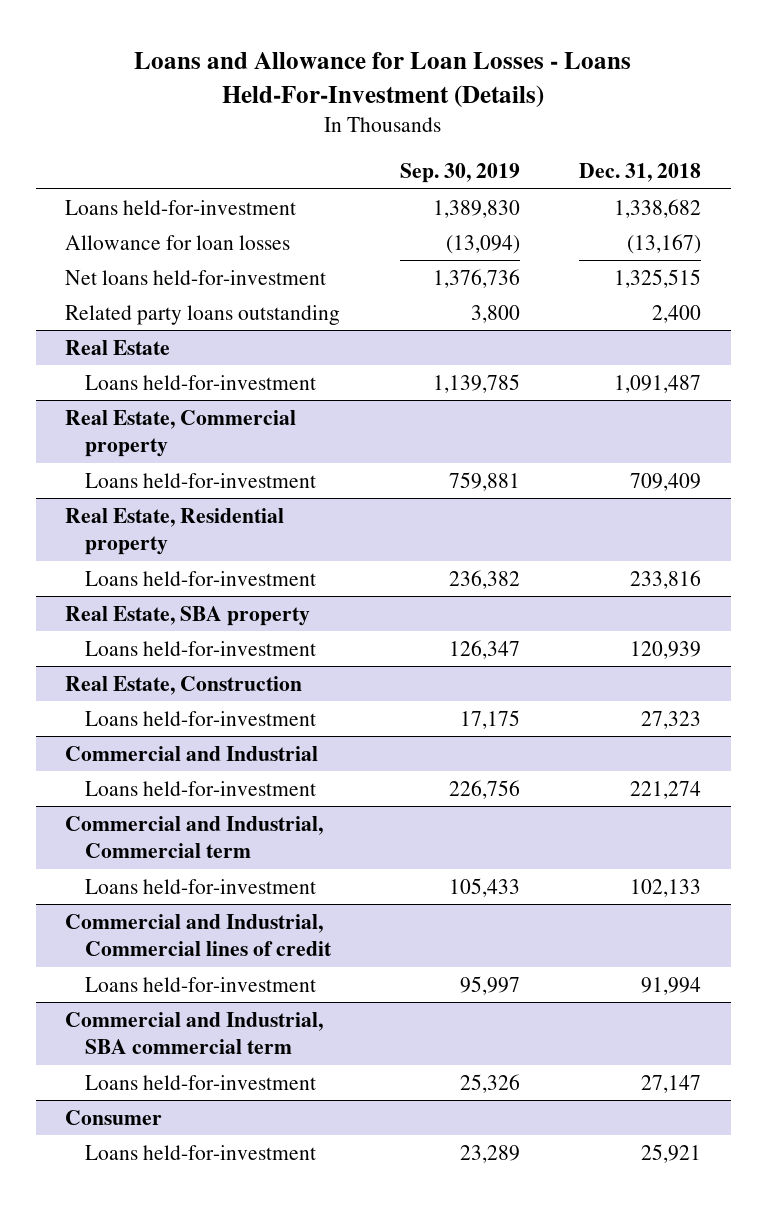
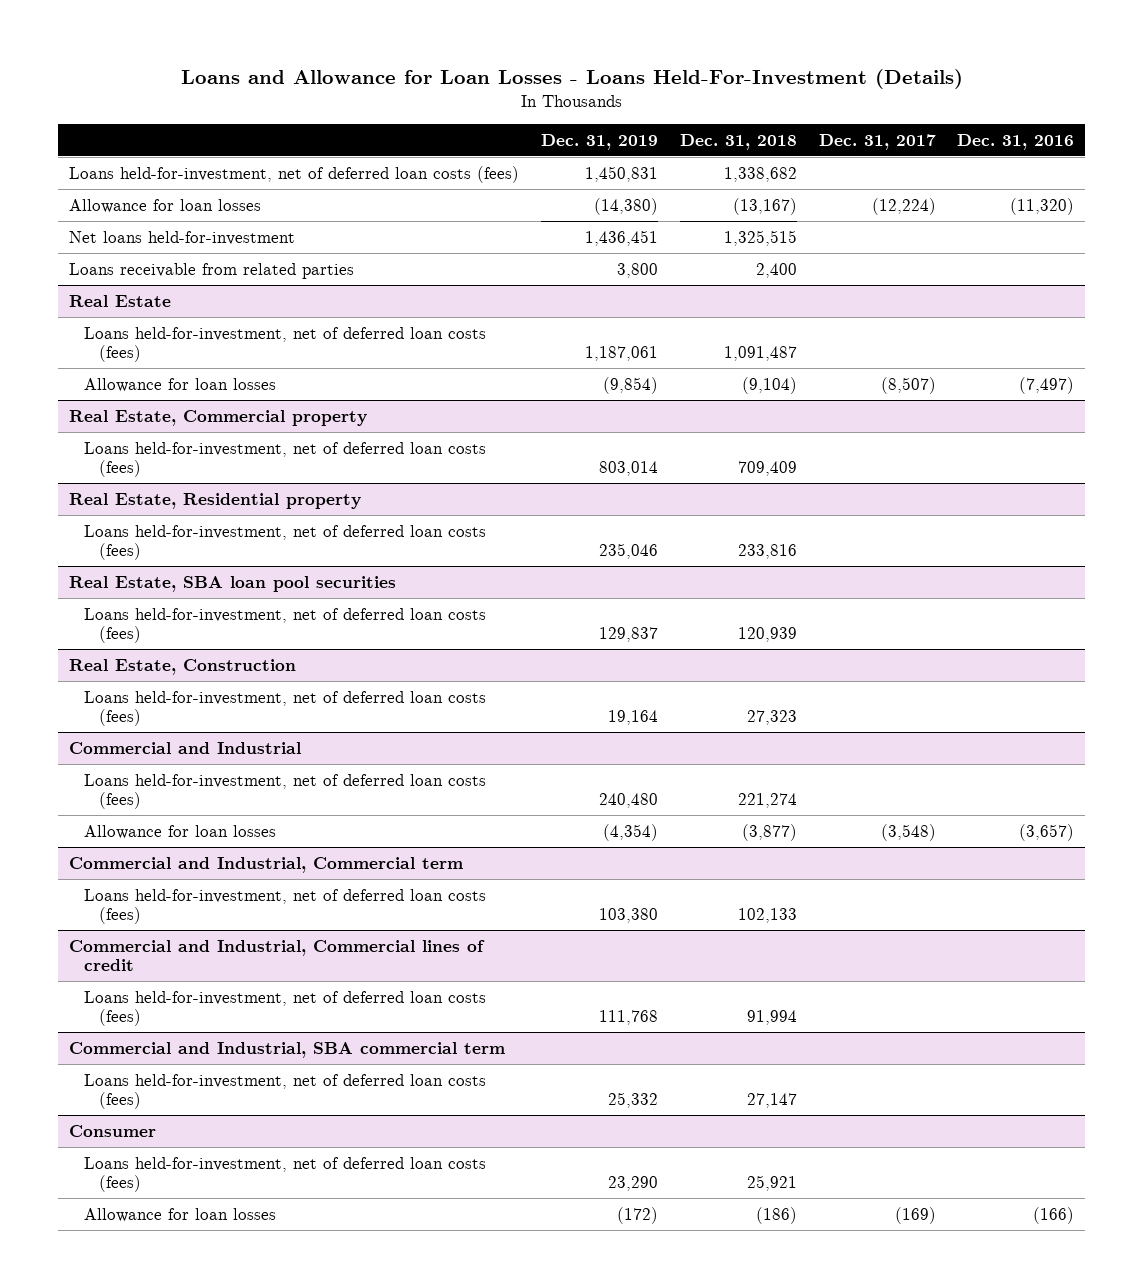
[399,163,520,184] Sep. 30, 2019 -> none
none -> [540,133,658,150] Dec. 31, 2019
none -> [818,133,936,150] Dec. 31, 2017
none -> [957,133,1075,150] Dec. 31, 2016
[65,199,297,215] Loans held-for-investment -> [69,165,520,183] Loans held-for-investment, net of deferred loan costs (fees)
[65,304,341,325] Related party loans outstanding -> [69,262,355,279] Loans receivable from related parties
[84,374,316,390] Loans held-for-investment -> [83,326,486,363] Loans held-for-investment, net of deferred loan costs (fees)
none -> [83,377,276,392] Allowance for loan losses
[84,472,316,488] Loans held-for-investment -> [83,441,486,478] Loans held-for-investment, net of deferred loan costs (fees)
[65,605,311,626] Real Estate, SBA property -> none
[84,570,316,586] Loans held-for-investment -> [83,524,486,561] Loans held-for-investment, net of deferred loan costs (fees)
none -> [69,575,397,592] Real Estate, SBA loan pool securities
[84,640,316,656] Loans held-for-investment -> [83,607,486,644] Loans held-for-investment, net of deferred loan costs (fees)
[84,710,316,726] Loans held-for-investment -> [83,690,486,727] Loans held-for-investment, net of deferred loan costs (fees)
[84,780,316,796] Loans held-for-investment -> [83,773,486,810] Loans held-for-investment, net of deferred loan costs (fees)
none -> [83,824,276,839] Allowance for loan losses
[84,878,316,894] Loans held-for-investment -> [83,888,486,925] Loans held-for-investment, net of deferred loan costs (fees)
[84,976,316,992] Loans held-for-investment -> [83,990,486,1027] Loans held-for-investment, net of deferred loan costs (fees)
[84,1074,316,1090] Loans held-for-investment -> [83,1073,486,1110] Loans held-for-investment, net of deferred loan costs (fees)
[84,1144,316,1160] Loans held-for-investment -> [83,1156,486,1193] Loans held-for-investment, net of deferred loan costs (fees)
none -> [83,1207,276,1222] Allowance for loan losses

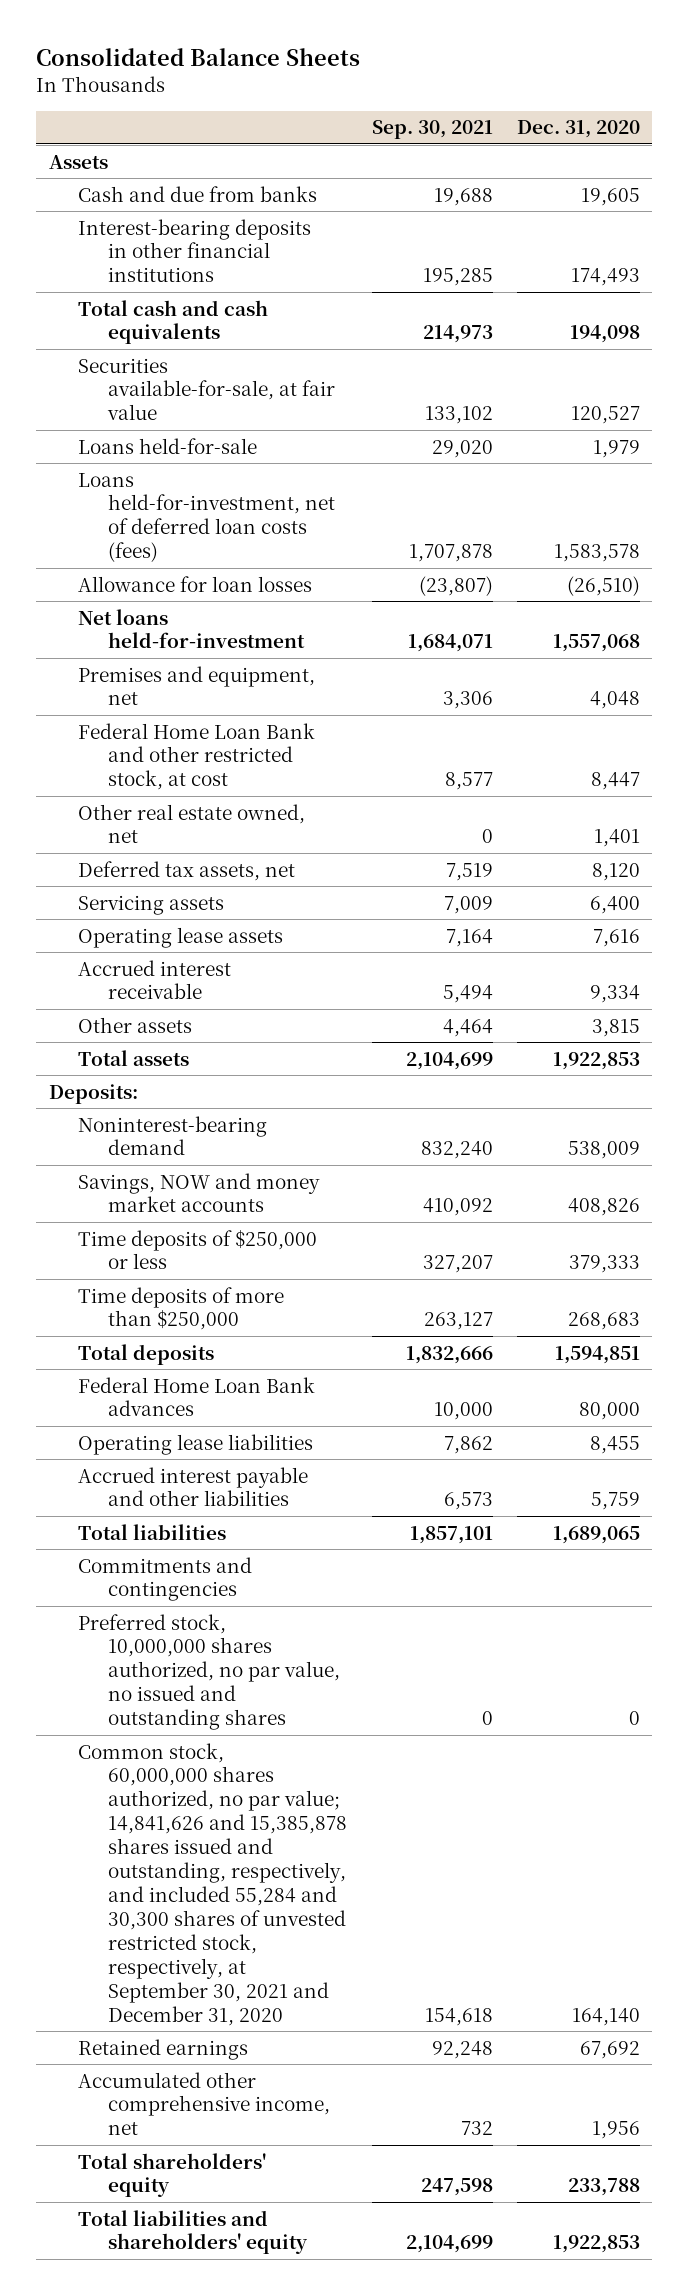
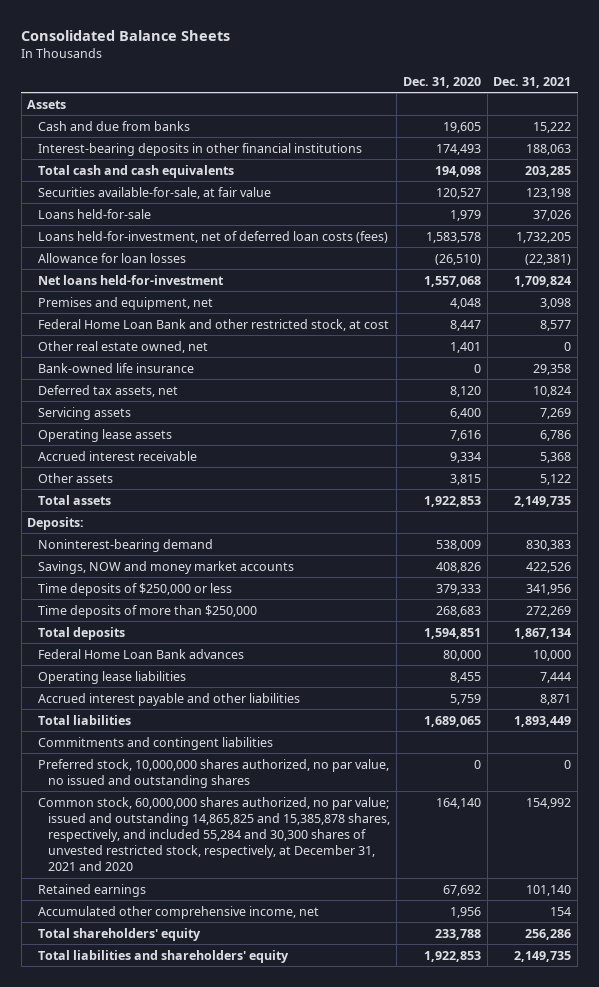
[371,120,493,140] Sep. 30, 2021 -> none
none -> [493,76,572,88] Dec. 31, 2021
none -> [37,362,194,373] Bank-owned life insurance
[78,1556,253,1602] Commitments and contingencies -> [37,736,273,750] Commitments and contingent liabilities
[78,1742,348,2026] Common stock, 60,000,000 shares authorized, no par value; 14,841,626 and 15,385,878 shares issued and outstanding, respectively, and included 55,284 and 30,300 shares of unvested restricted stock, respectively, at September 30, 2021 and December 31, 2020 -> [37,796,390,872] Common stock, 60,000,000 shares authorized, no par value; issued and outstanding 14,865,825 and 15,385,878 shares, respectively, and included 55,284 and 30,300 shares of unvested restricted stock, respectively, at December 31, 2021 and 2020

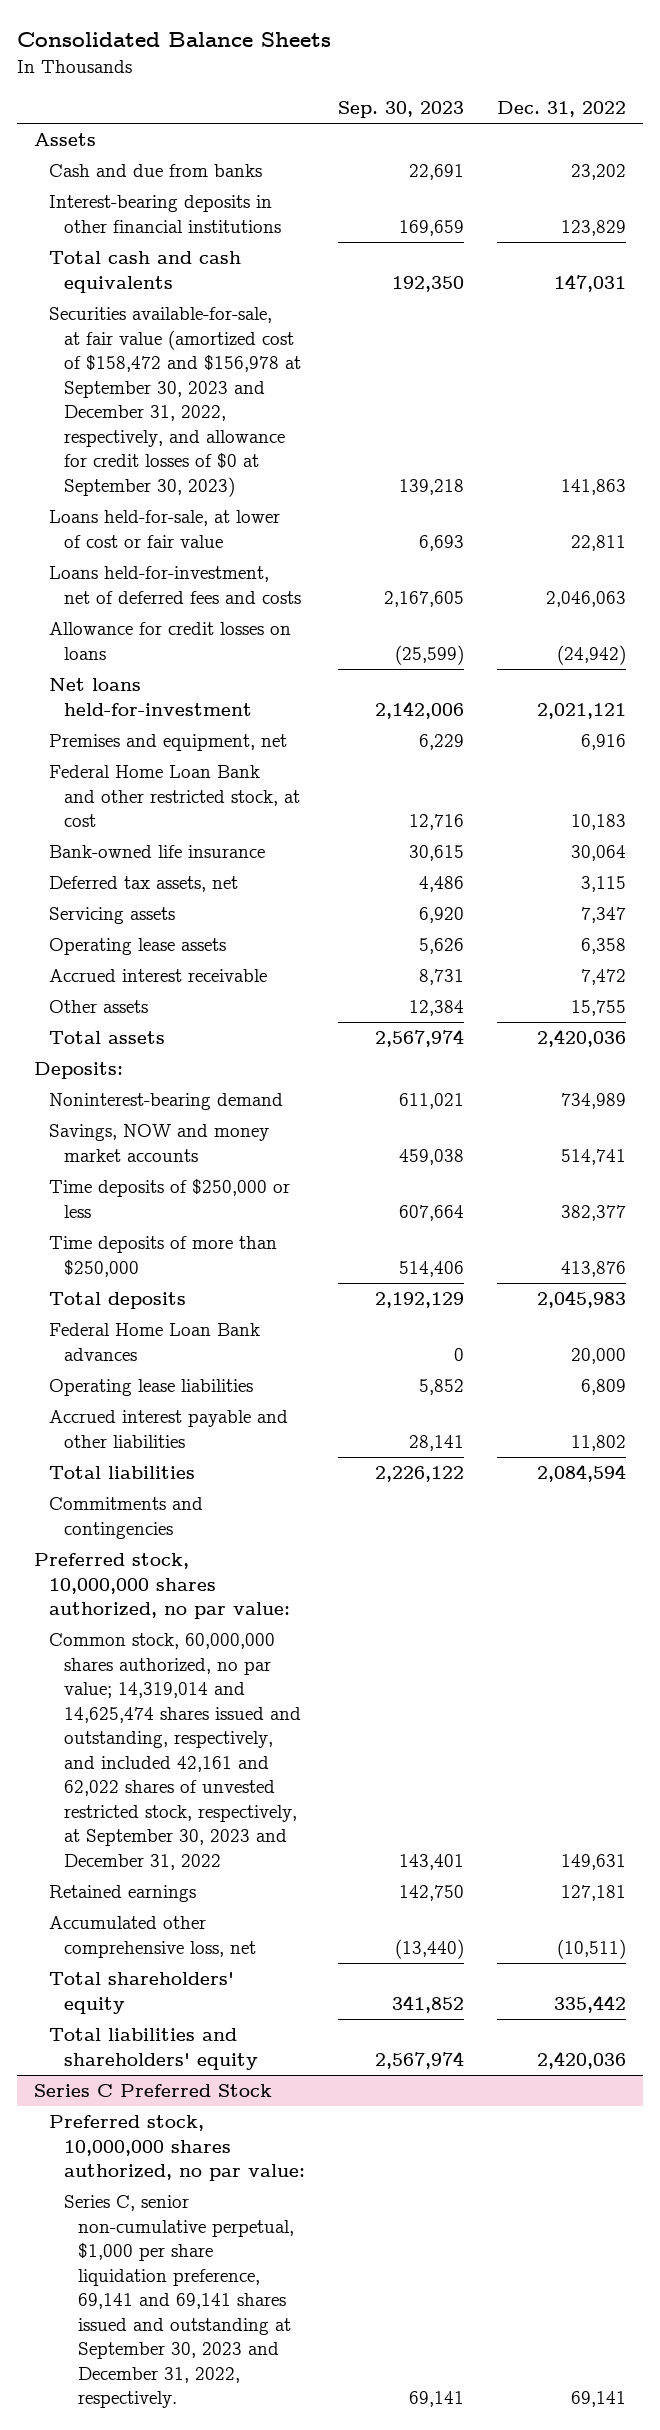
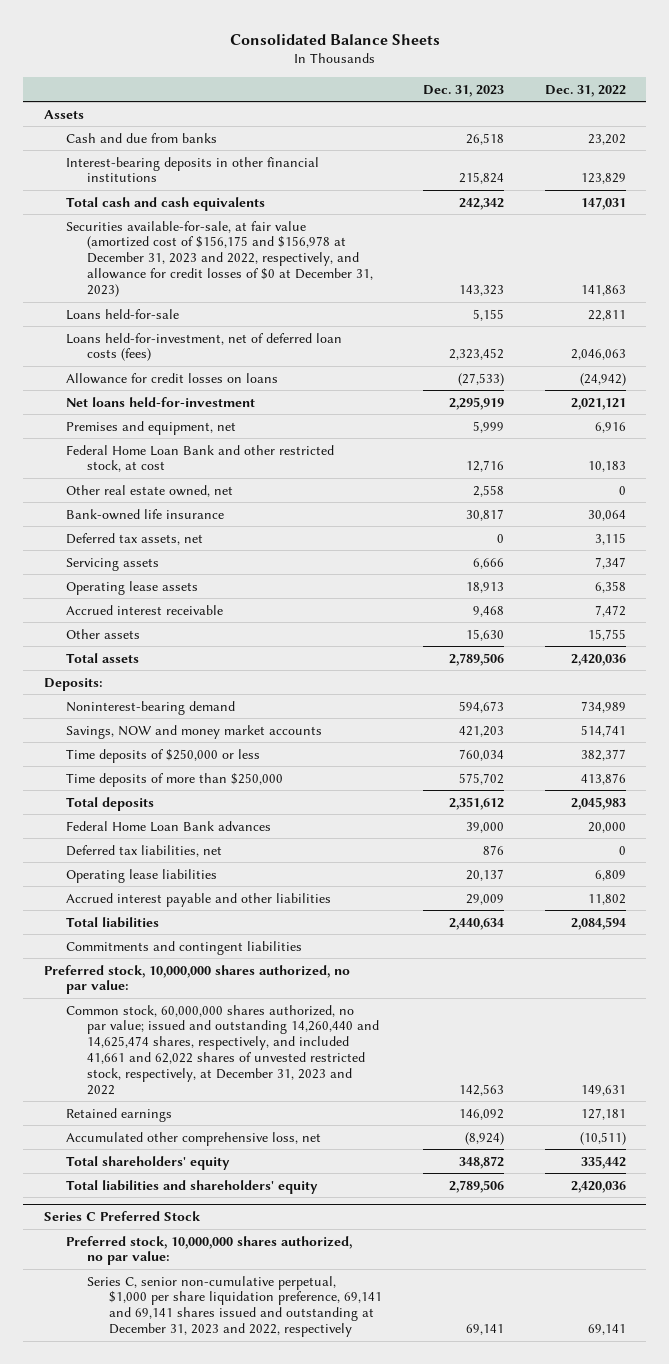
[337,100,464,118] Sep. 30, 2023 -> none
none -> [422,84,504,97] Dec. 31, 2023
[48,307,301,497] Securities available-for-sale, at fair value (amortized cost of $158,472 and $156,978 at September 30, 2023 and December 31, 2022, respectively, and allowance for credit losses of $0 at September 30, 2023) -> [65,220,374,298] Securities available-for-sale, at fair value (amortized cost of $156,175 and $156,978 at December 31, 2023 and 2022, respectively, and allowance for credit losses of $0 at December 31, 2023)
[48,510,280,548] Loans held-for-sale, at lower of cost or fair value -> [65,308,179,320] Loans held-for-sale
[48,566,301,604] Loans held-for-investment, net of deferred fees and costs -> [65,332,342,362] Loans held-for-investment, net of deferred loan costs (fees)
none -> [65,484,233,497] Other real estate owned, net
none -> [65,844,222,857] Deferred tax liabilities, net
[48,1497,203,1539] Commitments and contingencies -> [65,940,302,955] Commitments and contingent liabilities
[48,1633,301,1870] Common stock, 60,000,000 shares authorized, no par value; 14,319,014 and 14,625,474 shares issued and outstanding, respectively, and included 42,161 and 62,022 shares of unvested restricted stock, respectively, at September 30, 2023 and December 31, 2022 -> [65,1004,380,1095] Common stock, 60,000,000 shares authorized, no par value; issued and outstanding 14,260,440 and 14,625,474 shares, respectively, and included 41,661 and 62,022 shares of unvested restricted stock, respectively, at December 31, 2023 and 2022
[63,2195,295,2409] Series C, senior non-cumulative perpetual, $1,000 per share liquidation preference, 69,141 and 69,141 shares issued and outstanding at September 30, 2023 and December 31, 2022, respectively. -> [87,1275,383,1338] Series C, senior non-cumulative perpetual, $1,000 per share liquidation preference, 69,141 and 69,141 shares issued and outstanding at December 31, 2023 and 2022, respectively

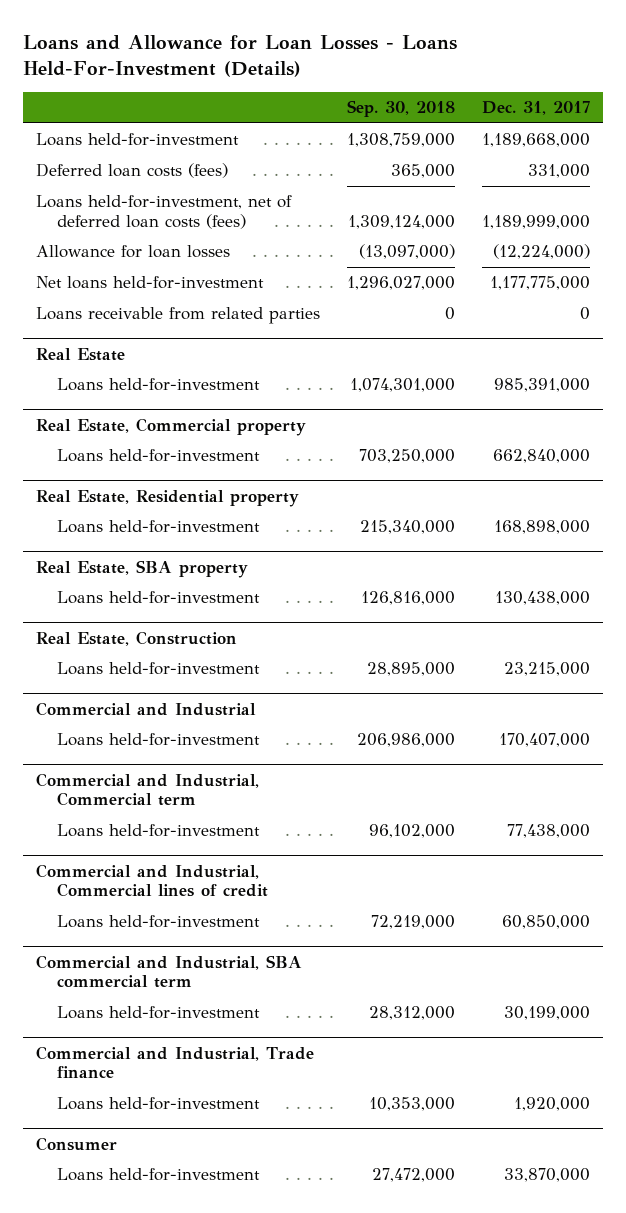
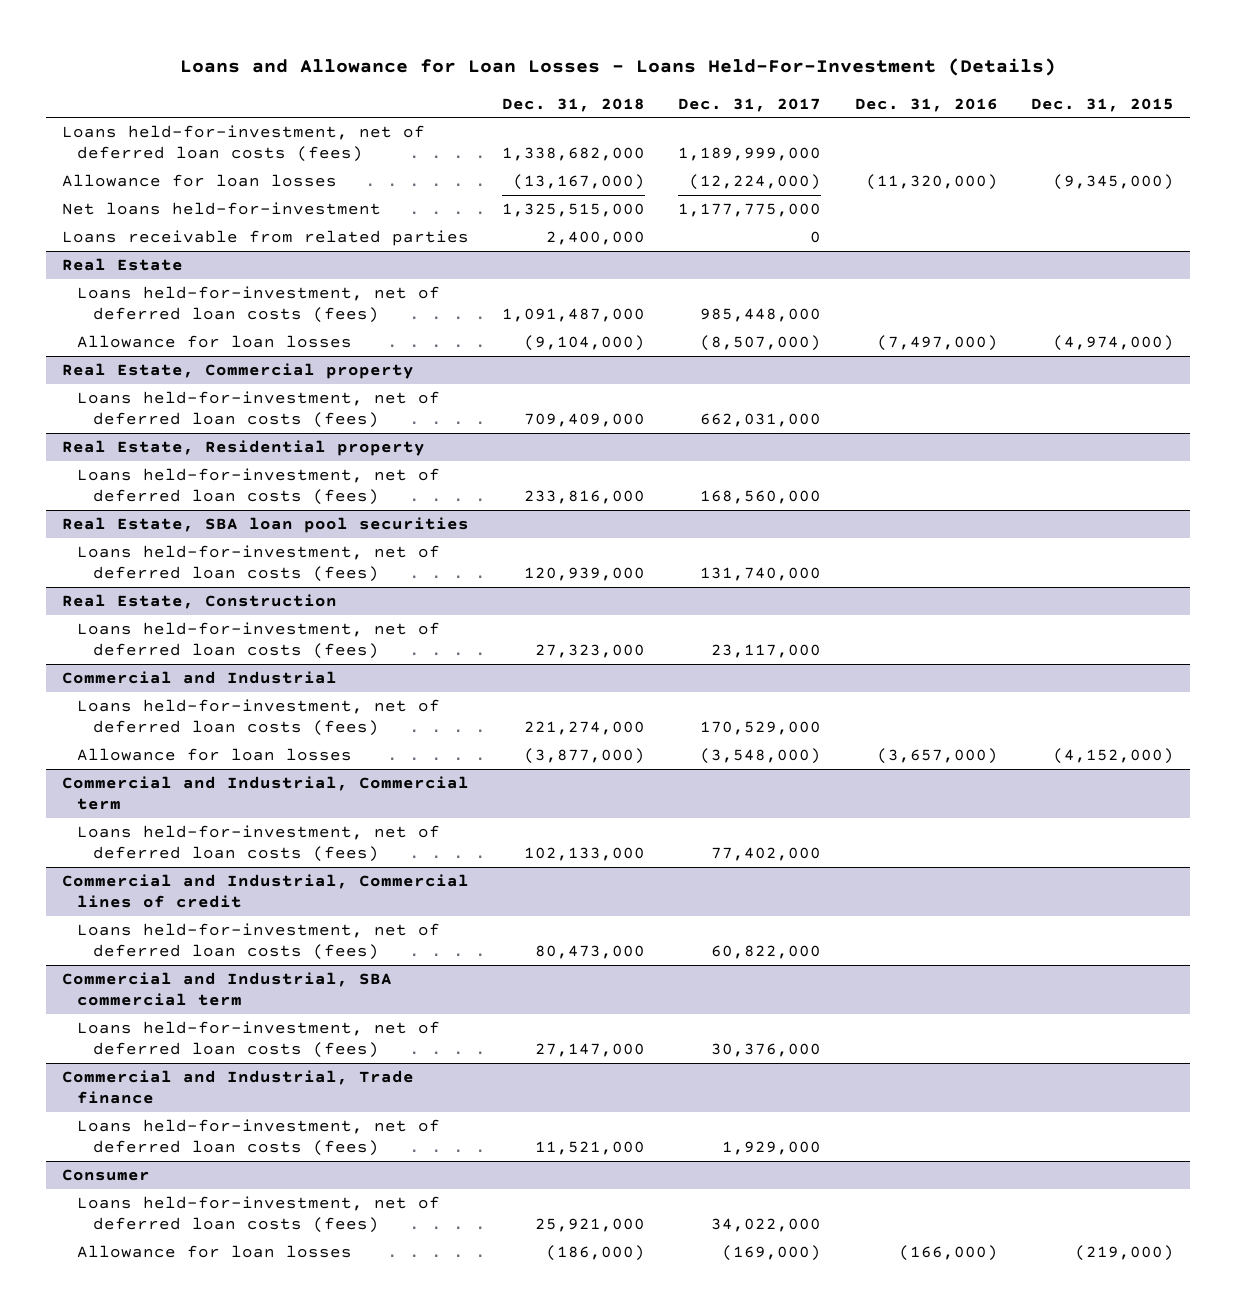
[347,100,456,118] Sep. 30, 2018 -> none
none -> [502,97,646,112] Dec. 31, 2018
none -> [854,97,998,112] Dec. 31, 2016
none -> [1030,97,1174,112] Dec. 31, 2015
[36,133,240,147] Loans held-for-investment -> none
[36,163,229,179] Deferred loan costs (fees) -> none
[56,378,260,392] Loans held-for-investment -> none
none -> [77,285,441,324] Loans held-for-investment, net of deferred loan costs (fees)
none -> [77,334,353,348] Allowance for loan losses
[56,449,260,463] Loans held-for-investment -> none
none -> [77,390,441,429] Loans held-for-investment, net of deferred loan costs (fees)
[56,520,260,534] Loans held-for-investment -> none
[36,559,249,578] Real Estate, SBA property -> none
[56,591,260,605] Loans held-for-investment -> none
none -> [77,467,441,506] Loans held-for-investment, net of deferred loan costs (fees)
none -> [62,516,470,533] Real Estate, SBA loan pool securities
none -> [77,544,441,583] Loans held-for-investment, net of deferred loan costs (fees)
[56,662,260,676] Loans held-for-investment -> none
none -> [77,621,441,660] Loans held-for-investment, net of deferred loan costs (fees)
[56,733,260,747] Loans held-for-investment -> none
none -> [77,698,441,737] Loans held-for-investment, net of deferred loan costs (fees)
none -> [77,747,353,761] Allowance for loan losses
[56,824,260,838] Loans held-for-investment -> none
none -> [77,824,441,863] Loans held-for-investment, net of deferred loan costs (fees)
[56,915,260,929] Loans held-for-investment -> none
none -> [77,922,441,961] Loans held-for-investment, net of deferred loan costs (fees)
[56,1006,260,1020] Loans held-for-investment -> none
none -> [77,1020,441,1059] Loans held-for-investment, net of deferred loan costs (fees)
[56,1097,260,1111] Loans held-for-investment -> none
none -> [77,1118,441,1157] Loans held-for-investment, net of deferred loan costs (fees)
[56,1168,260,1182] Loans held-for-investment -> none
none -> [77,1195,441,1234] Loans held-for-investment, net of deferred loan costs (fees)
none -> [77,1244,353,1258] Allowance for loan losses

